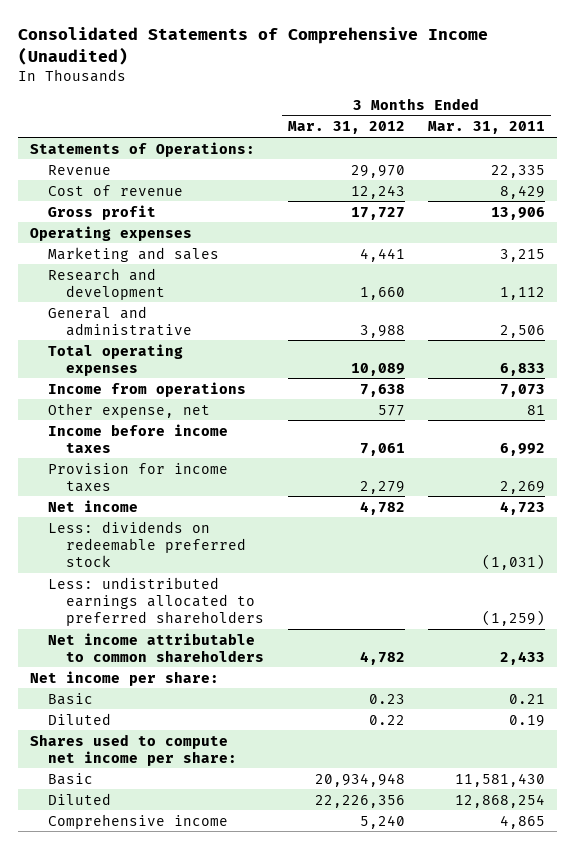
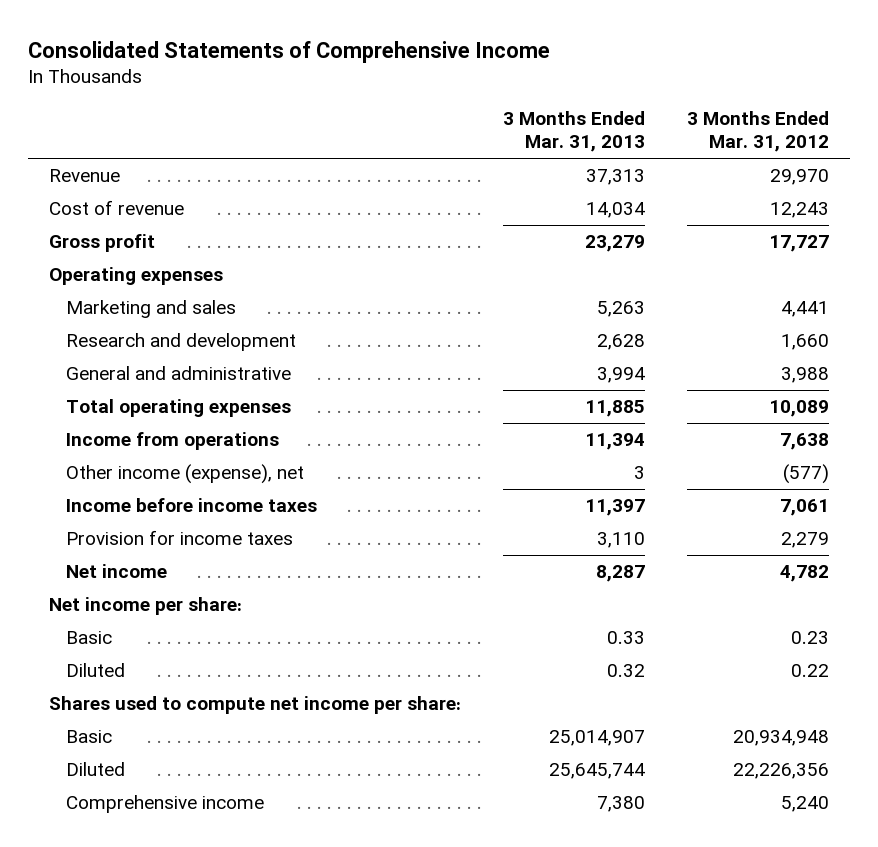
[18,26,489,65] Consolidated Statements of Comprehensive Income (Unaudited) -> [28,40,551,63] Consolidated Statements of Comprehensive Income
[428,121,546,135] Mar. 31, 2011 -> none
none -> [502,111,645,153] 3 Months Ended Mar. 31, 2013
[29,141,255,157] Statements of Operations: -> none
[47,402,210,418] Other expense, net -> [65,464,304,485] Other income (expense), net
[377,404,405,416] 577 -> [782,464,829,485] (577)
[47,520,246,567] Less: dividends on redeemable preferred stock -> none
[47,576,264,626] Less: undistributed earnings allocated to preferred shareholders -> none
[47,632,264,662] Net income attributable to common shareholders -> none

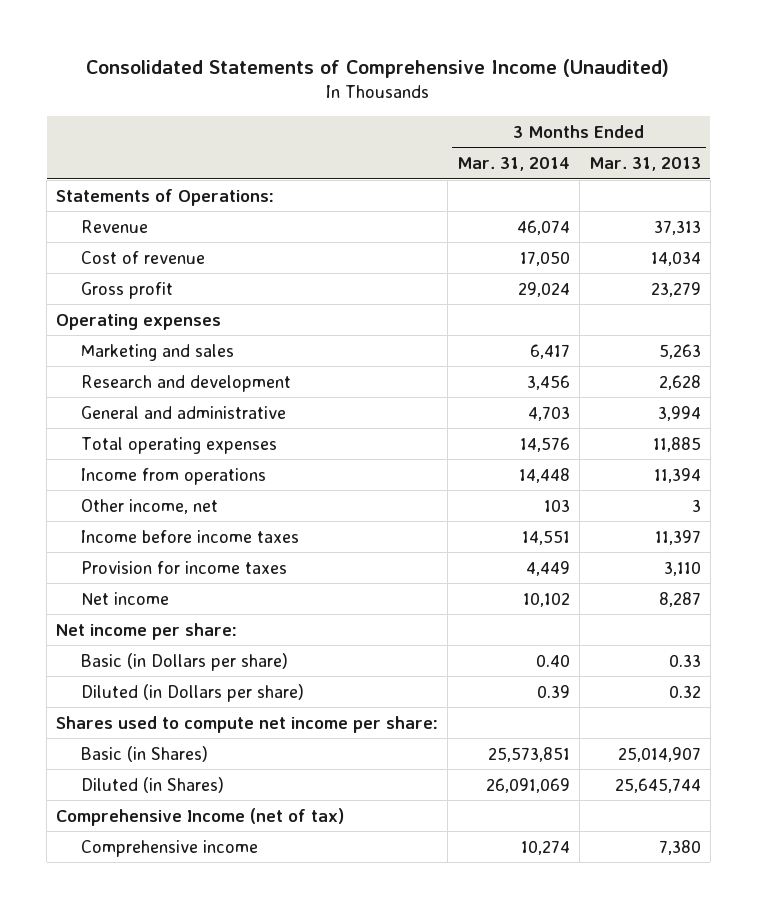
[28,40,551,63] Consolidated Statements of Comprehensive Income -> [86,59,670,79] Consolidated Statements of Comprehensive Income (Unaudited)
[686,111,829,153] 3 Months Ended Mar. 31, 2012 -> none
none -> [456,157,570,172] Mar. 31, 2014
none -> [55,188,274,206] Statements of Operations:
[65,464,304,485] Other income (expense), net -> [80,498,218,514] Other income, net
[65,631,112,645] Basic -> [80,652,288,671] Basic (in Dollars per share)
[65,663,125,678] Diluted -> [80,683,304,702] Diluted (in Dollars per share)
[65,730,112,744] Basic -> [80,745,208,762] Basic (in Shares)
[65,762,125,777] Diluted -> [80,776,224,793] Diluted (in Shares)
none -> [55,807,344,826] Comprehensive Income (net of tax)

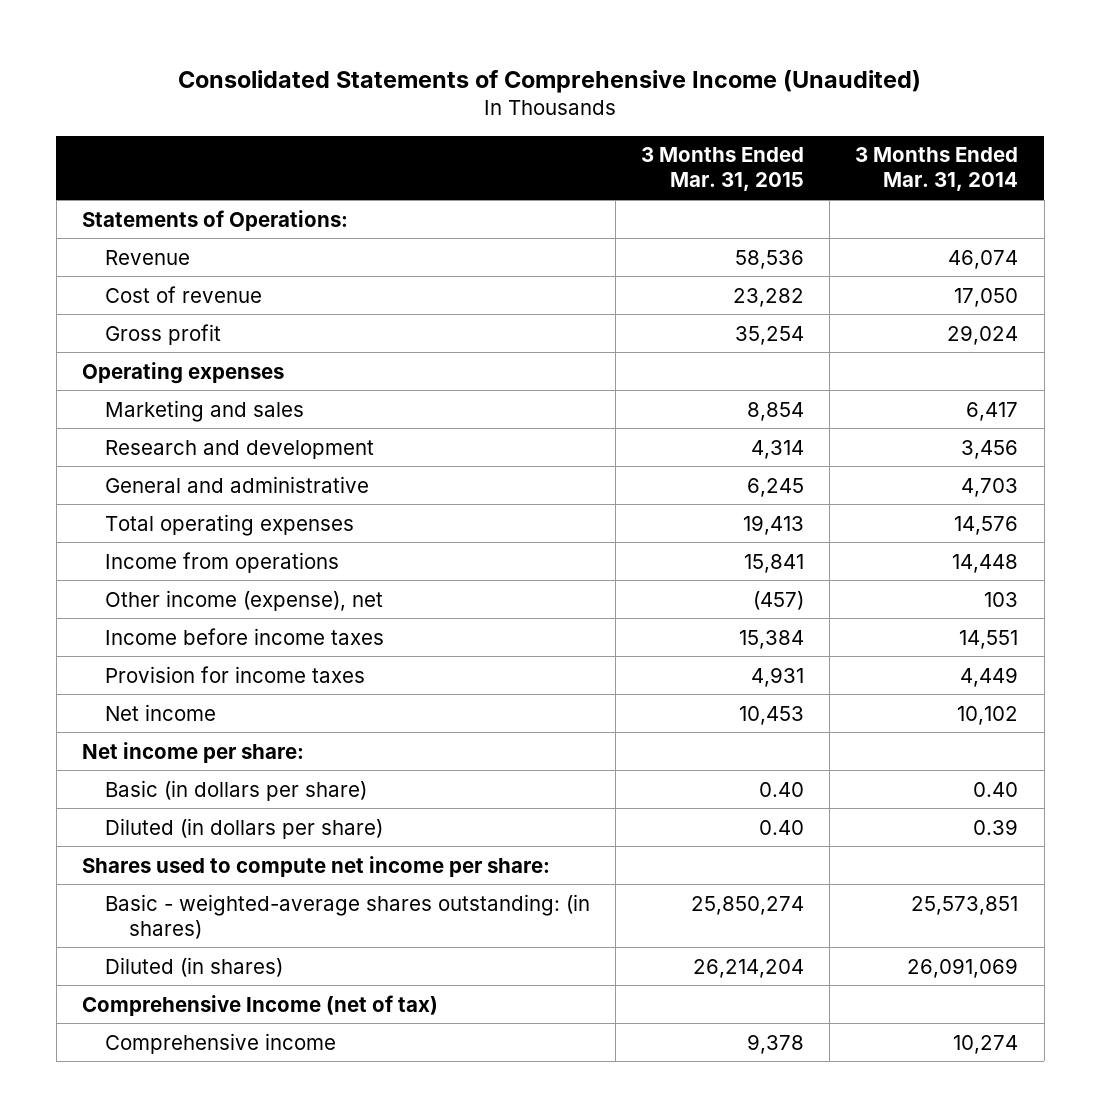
[588,157,701,172] Mar. 31, 2013 -> none
none -> [641,147,805,192] 3 Months Ended Mar. 31, 2015
[80,498,218,514] Other income, net -> [105,589,384,611] Other income (expense), net
[80,652,288,671] Basic (in Dollars per share) -> [105,779,368,801] Basic (in dollars per share)
[80,683,304,702] Diluted (in Dollars per share) -> [105,817,384,839] Diluted (in dollars per share)
[80,745,208,762] Basic (in Shares) -> [105,893,591,939] Basic - weighted-average shares outstanding: (in shares)
[80,776,224,793] Diluted (in Shares) -> [105,956,284,977] Diluted (in shares)

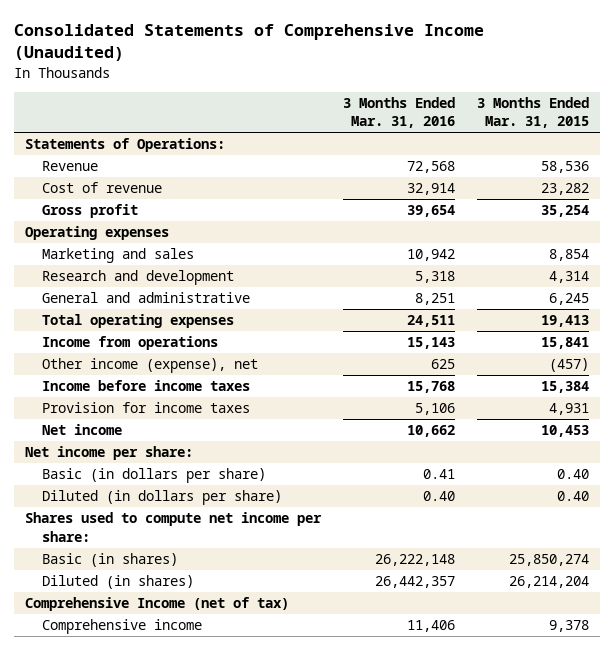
[855,147,1019,192] 3 Months Ended Mar. 31, 2014 -> none
none -> [343,97,456,129] 3 Months Ended Mar. 31, 2016
[105,893,591,939] Basic - weighted-average shares outstanding: (in shares) -> [42,553,179,568] Basic (in shares)

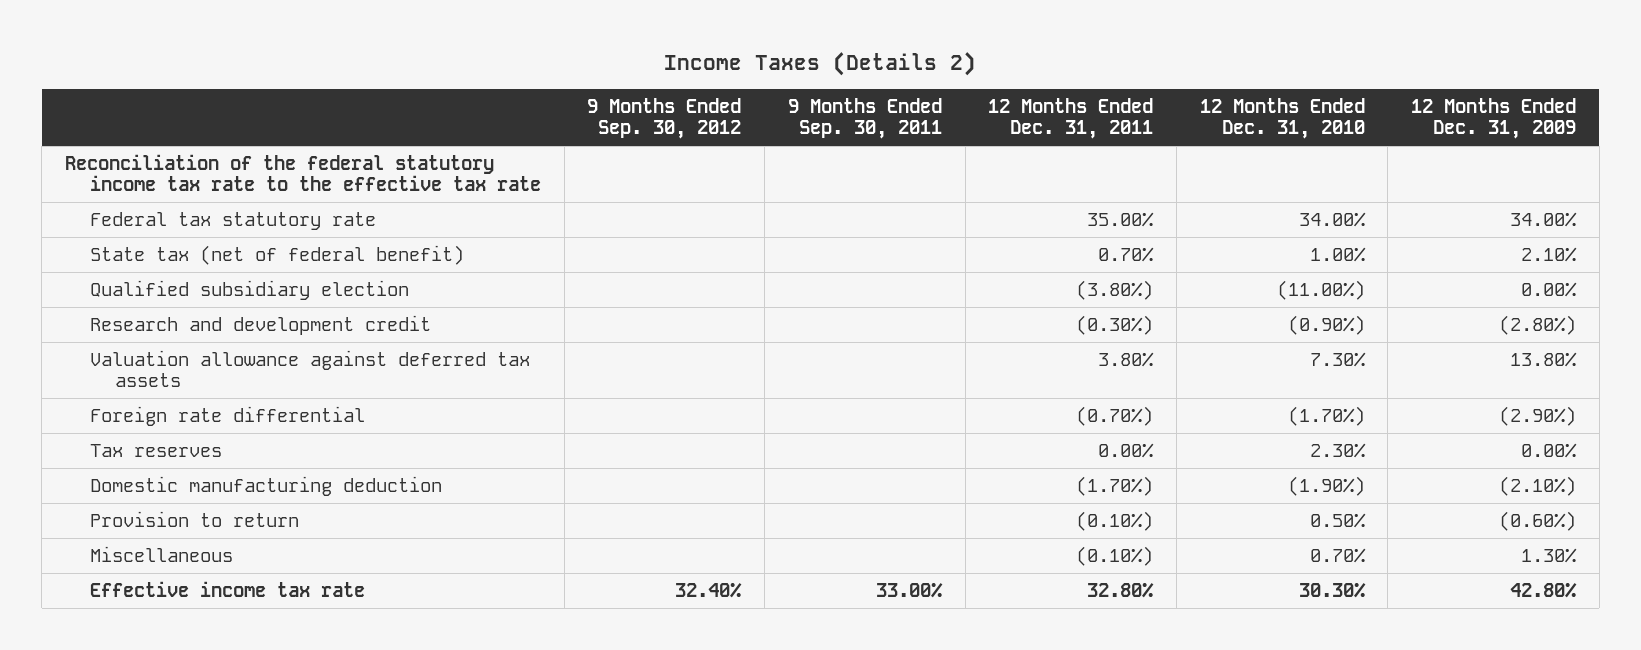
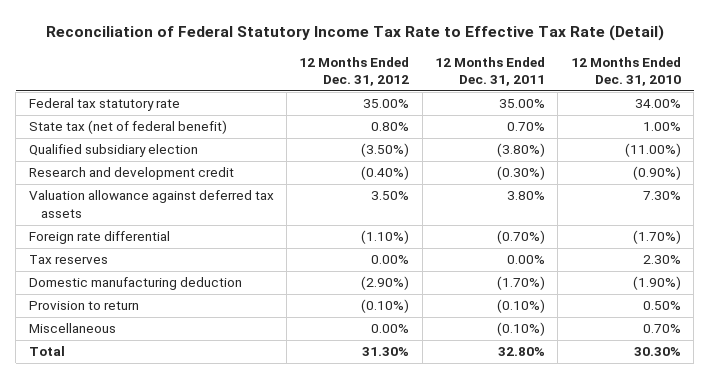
[664,52,977,77] Income Taxes (Details 2) -> [45,24,664,41] Reconciliation of Federal Statutory Income Tax Rate to Effective Tax Rate (Detail)
[587,97,742,139] 9 Months Ended Sep. 30, 2012 -> none
[787,97,942,139] 9 Months Ended Sep. 30, 2011 -> none
[1411,97,1577,139] 12 Months Ended Dec. 31, 2009 -> none
none -> [299,56,410,86] 12 Months Ended Dec. 31, 2012
[64,154,541,192] Reconciliation of the federal statutory income tax rate to the effective tax rate -> none
[89,581,365,598] Effective income tax rate -> [28,346,65,357] Total

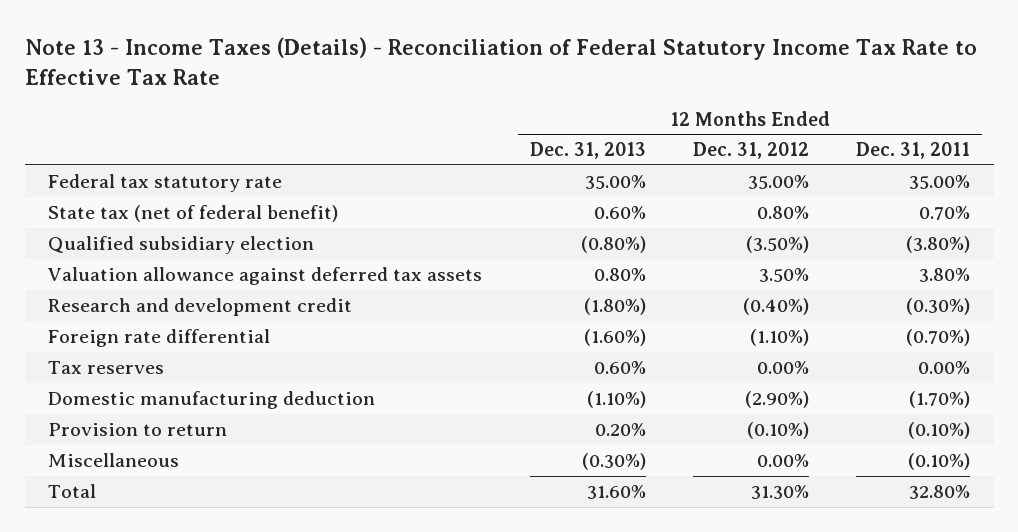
[45,24,664,41] Reconciliation of Federal Statutory Income Tax Rate to Effective Tax Rate (Detail) -> [24,36,977,85] Note 13 - Income Taxes (Details) - Reconciliation of Federal Statutory Income Tax Rate to Effective Tax Rate
[570,56,681,86] 12 Months Ended Dec. 31, 2010 -> none
none -> [529,142,646,160] Dec. 31, 2013
[28,167,234,181] Research and development credit -> [48,297,353,316] Research and development credit

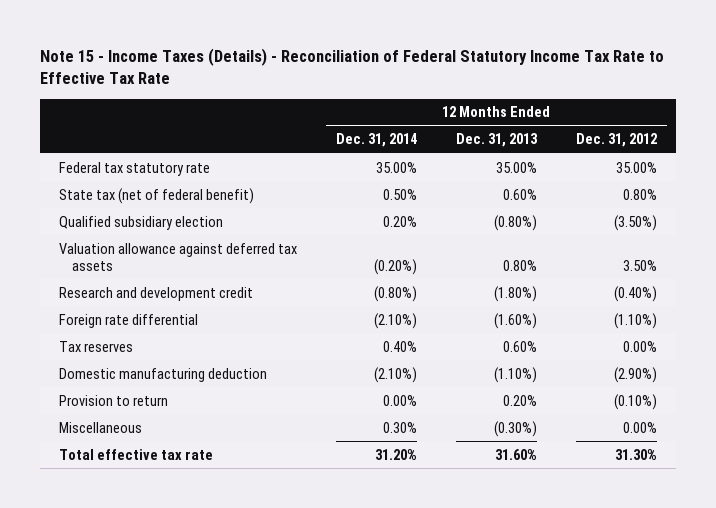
[24,36,977,85] Note 13 - Income Taxes (Details) - Reconciliation of Federal Statutory Income Tax Rate to Effective Tax Rate -> [39,47,664,85] Note 15 - Income Taxes (Details) - Reconciliation of Federal Statutory Income Tax Rate to Effective Tax Rate
[855,142,970,160] Dec. 31, 2011 -> none
none -> [336,133,418,148] Dec. 31, 2014
[48,483,97,498] Total -> [59,448,214,460] Total effective tax rate

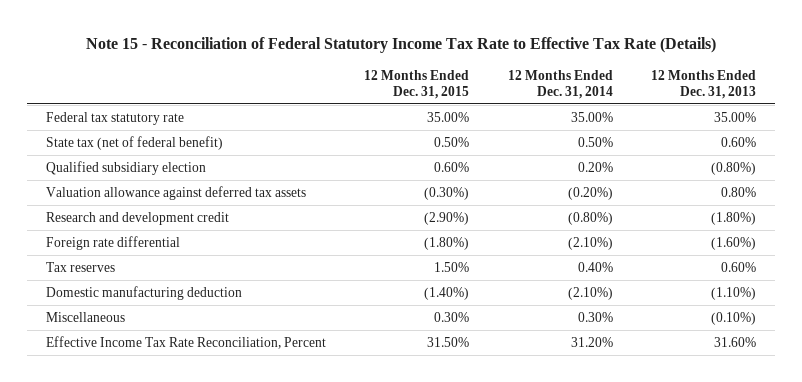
[39,47,664,85] Note 15 - Income Taxes (Details) - Reconciliation of Federal Statutory Income Tax Rate to Effective Tax Rate -> [86,36,717,53] Note 15 - Reconciliation of Federal Statutory Income Tax Rate to Effective Tax Rate (Details)
[575,133,657,148] Dec. 31, 2012 -> none
none -> [364,69,470,99] 12 Months Ended Dec. 31, 2015
[59,394,169,406] Provision to return -> none
[493,420,537,437] (0.30%) -> [710,312,756,326] (0.10%)
[59,448,214,460] Total effective tax rate -> [46,336,327,350] Effective Income Tax Rate Reconciliation, Percent

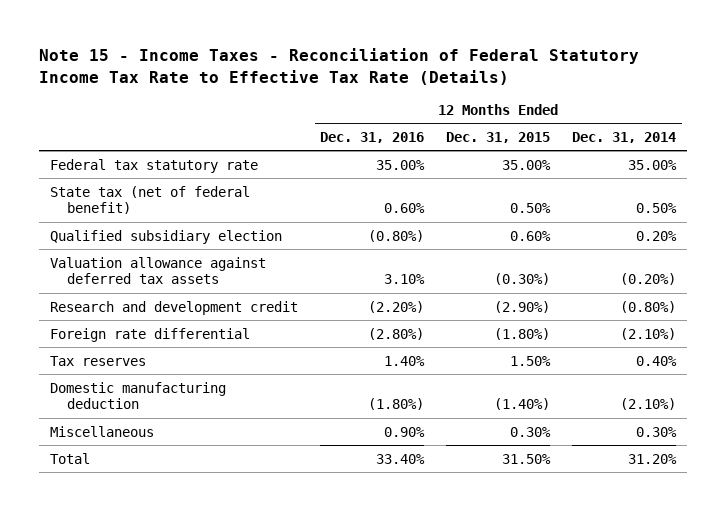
[86,36,717,53] Note 15 - Reconciliation of Federal Statutory Income Tax Rate to Effective Tax Rate (Details) -> [38,47,639,85] Note 15 - Income Taxes - Reconciliation of Federal Statutory Income Tax Rate to Effective Tax Rate (Details)
[650,69,756,99] 12 Months Ended Dec. 31, 2013 -> none
none -> [320,132,425,144] Dec. 31, 2016
[46,336,327,350] Effective Income Tax Rate Reconciliation, Percent -> [50,452,91,464] Total

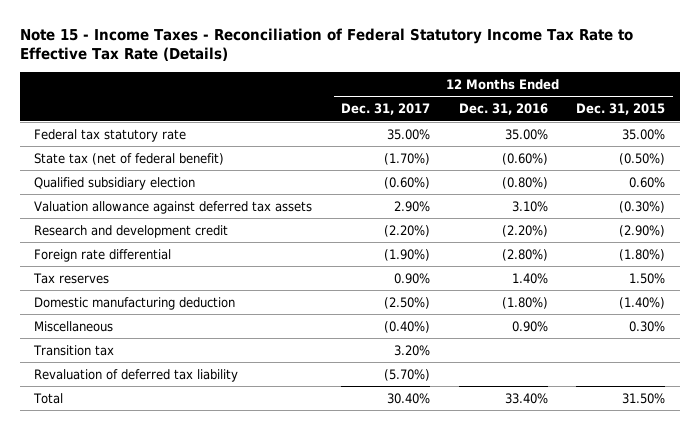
[572,132,677,144] Dec. 31, 2014 -> none
none -> [341,103,431,116] Dec. 31, 2017
[384,203,426,214] 0.60% -> [501,152,548,165] (0.60%)
[510,203,552,214] 0.50% -> [619,152,666,165] (0.50%)
none -> [33,344,115,356] Transition tax
none -> [34,368,239,382] Revaluation of deferred tax liability

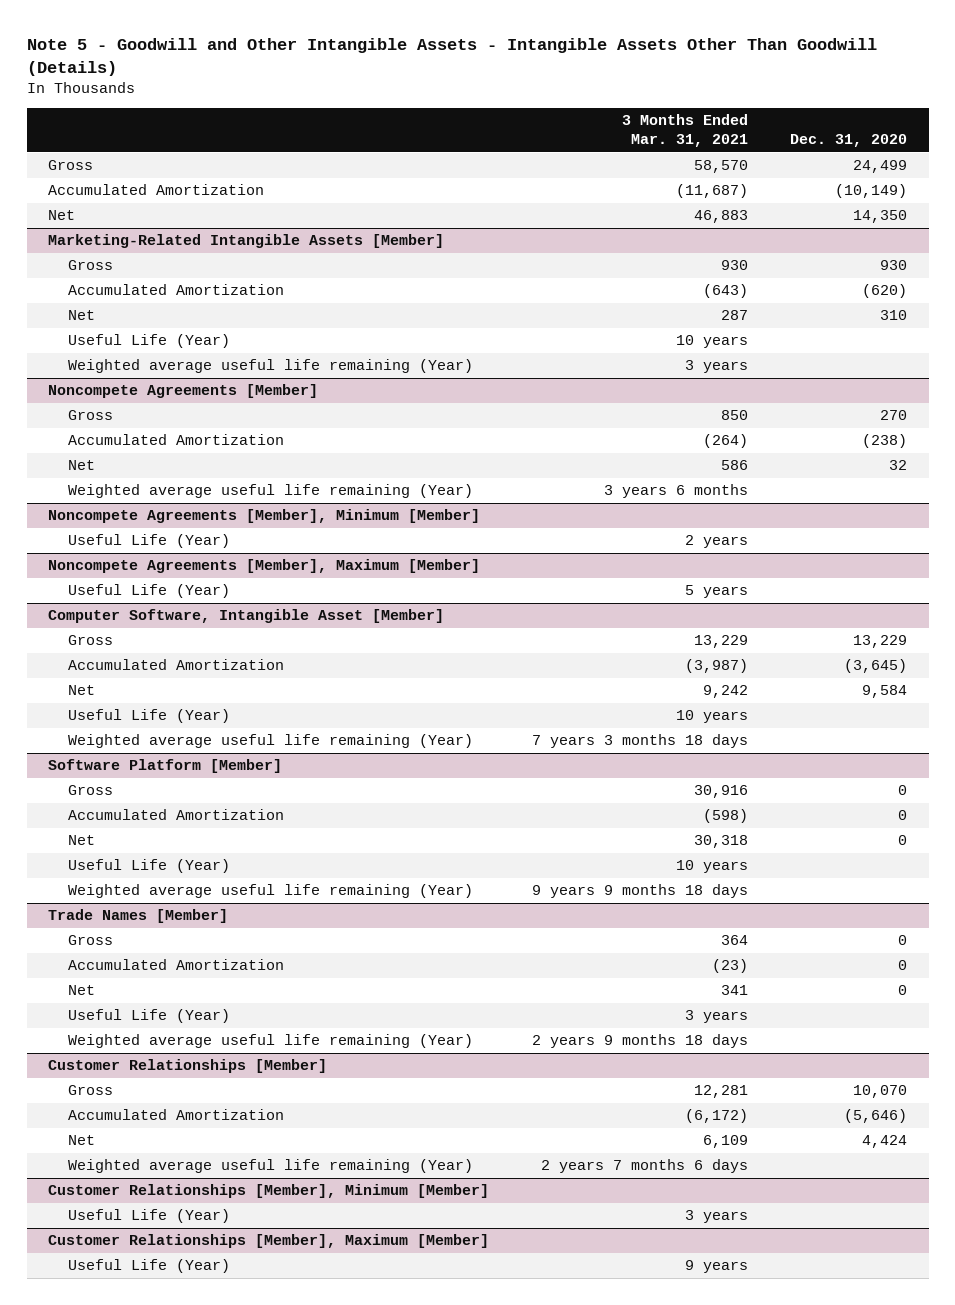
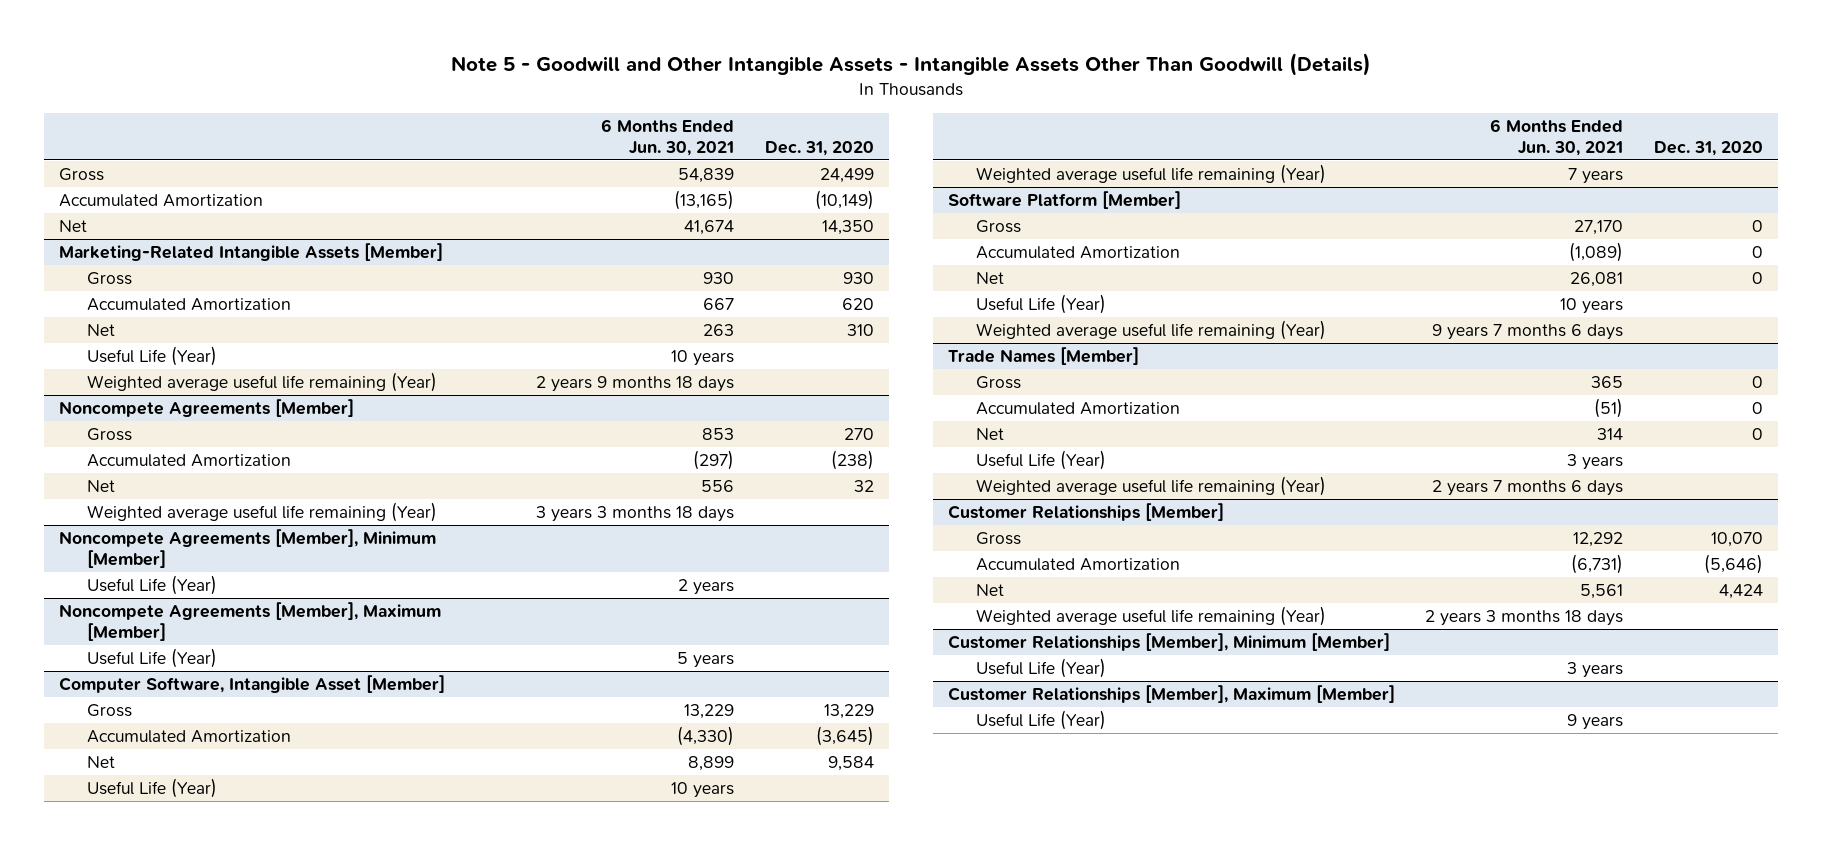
[621,113,748,148] 3 Months Ended Mar. 31, 2021 -> none
none -> [601,119,735,156] 6 Months Ended Jun. 30, 2021
[862,284,908,299] (620) -> [841,298,874,311] 620

